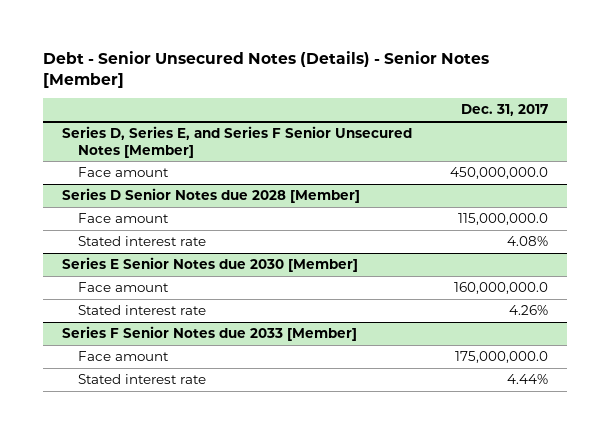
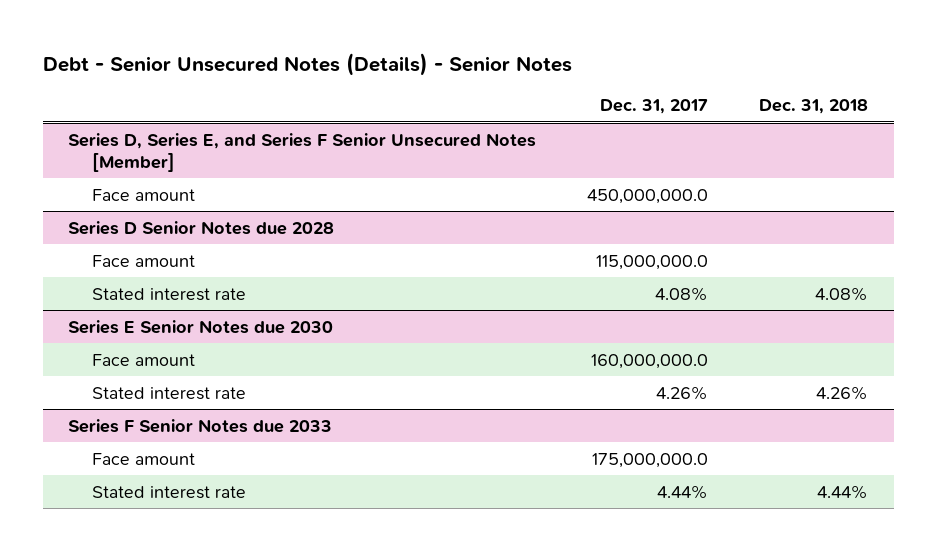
[43,51,490,88] Debt - Senior Unsecured Notes (Details) - Senior Notes [Member] -> [42,52,572,76] Debt - Senior Unsecured Notes (Details) - Senior Notes
none -> [759,99,869,115] Dec. 31, 2018
[62,188,361,204] Series D Senior Notes due 2028 [Member] -> [68,220,335,235] Series D Senior Notes due 2028
[62,257,359,273] Series E Senior Notes due 2030 [Member] -> [68,319,334,334] Series E Senior Notes due 2030
[62,326,358,342] Series F Senior Notes due 2033 [Member] -> [68,418,333,433] Series F Senior Notes due 2033

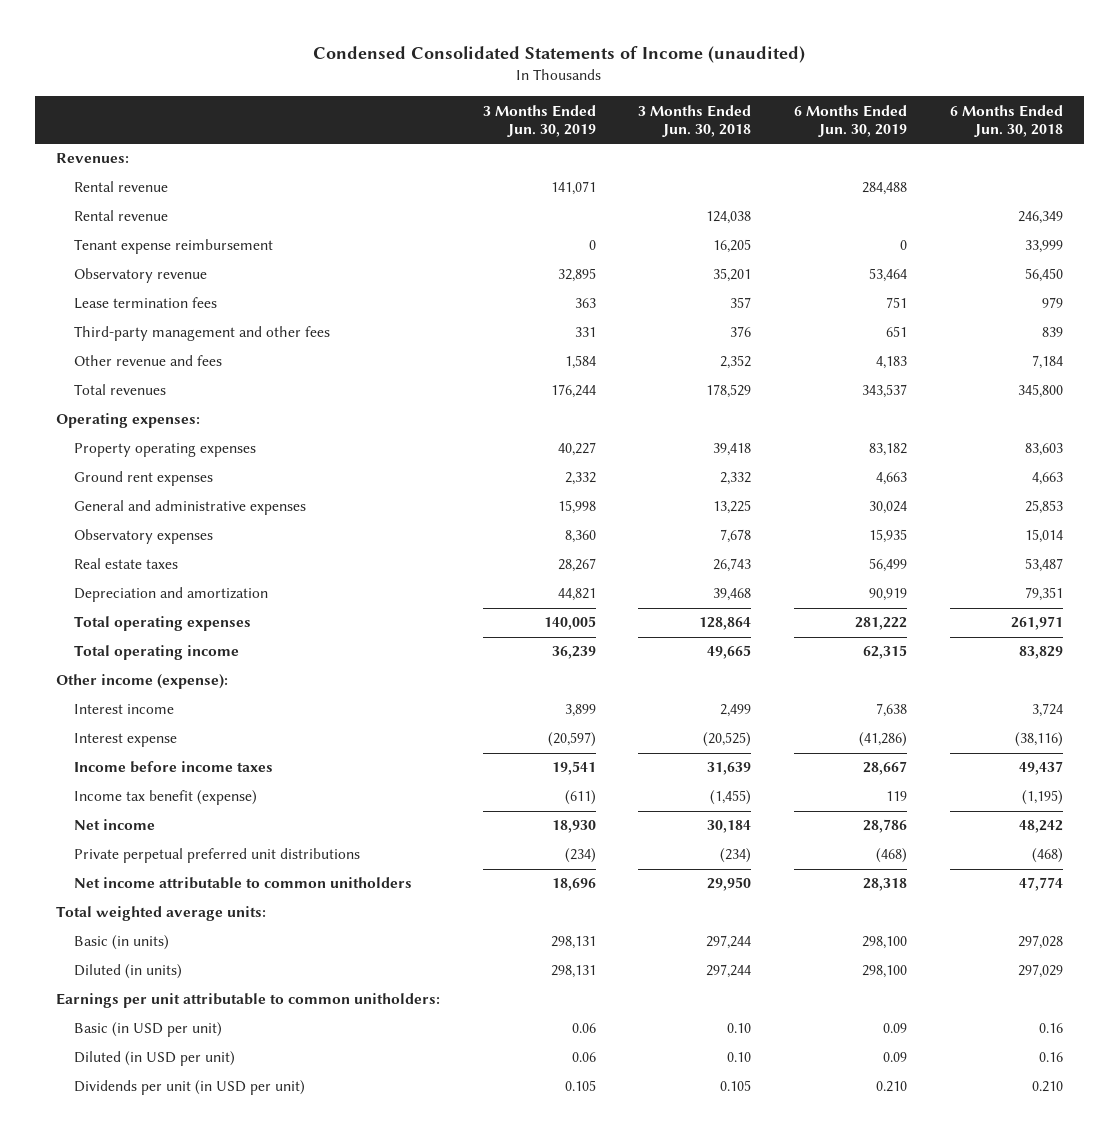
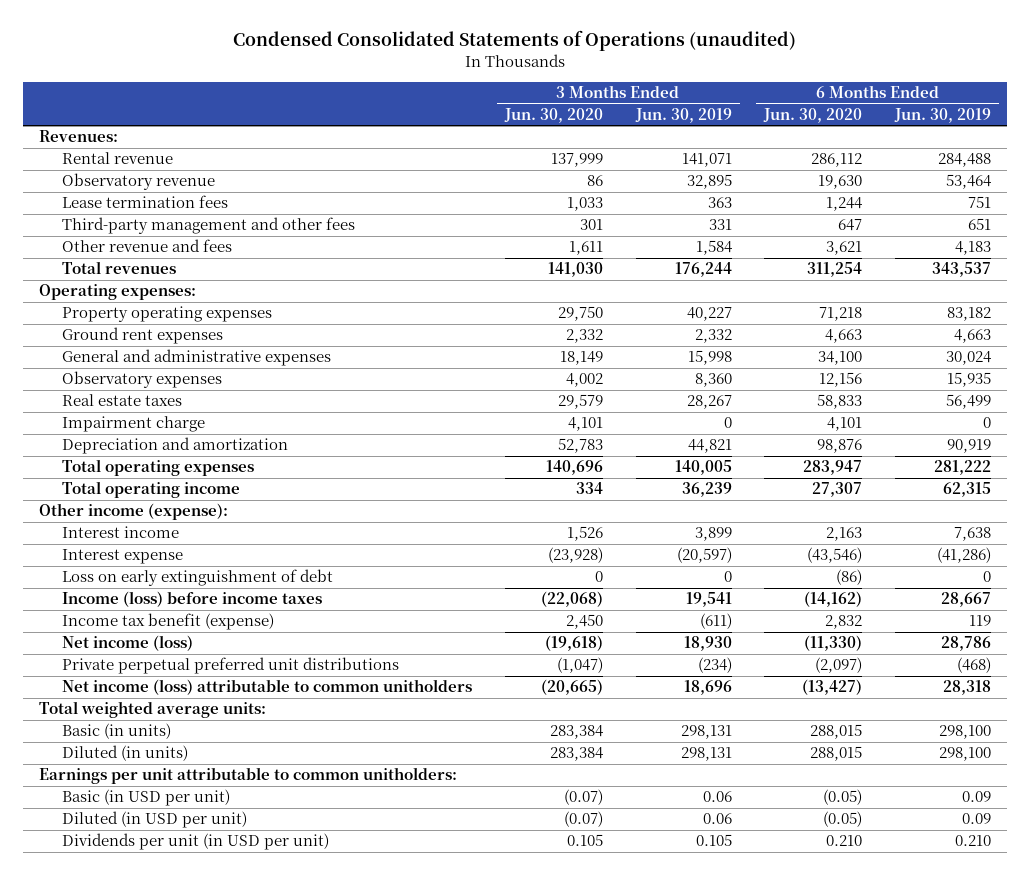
[313,46,806,64] Condensed Consolidated Statements of Income (unaudited) -> [233,30,797,52] Condensed Consolidated Statements of Operations (unaudited)
[638,104,752,137] 3 Months Ended Jun. 30, 2018 -> none
[949,104,1063,137] 6 Months Ended Jun. 30, 2018 -> none
none -> [503,107,603,123] Jun. 30, 2020
none -> [763,107,863,123] Jun. 30, 2020
[74,210,169,222] Rental revenue -> none
[74,239,274,255] Tenant expense reimbursement -> none
none -> [62,416,206,433] Impairment charge
none -> [62,569,334,587] Loss on early extinguishment of debt
[74,761,274,774] Income before income taxes -> [62,591,323,608] Income (loss) before income taxes
[74,819,156,831] Net income -> [62,635,194,652] Net income (loss)
[74,877,413,890] Net income attributable to common unitholders -> [62,679,473,696] Net income (loss) attributable to common unitholders

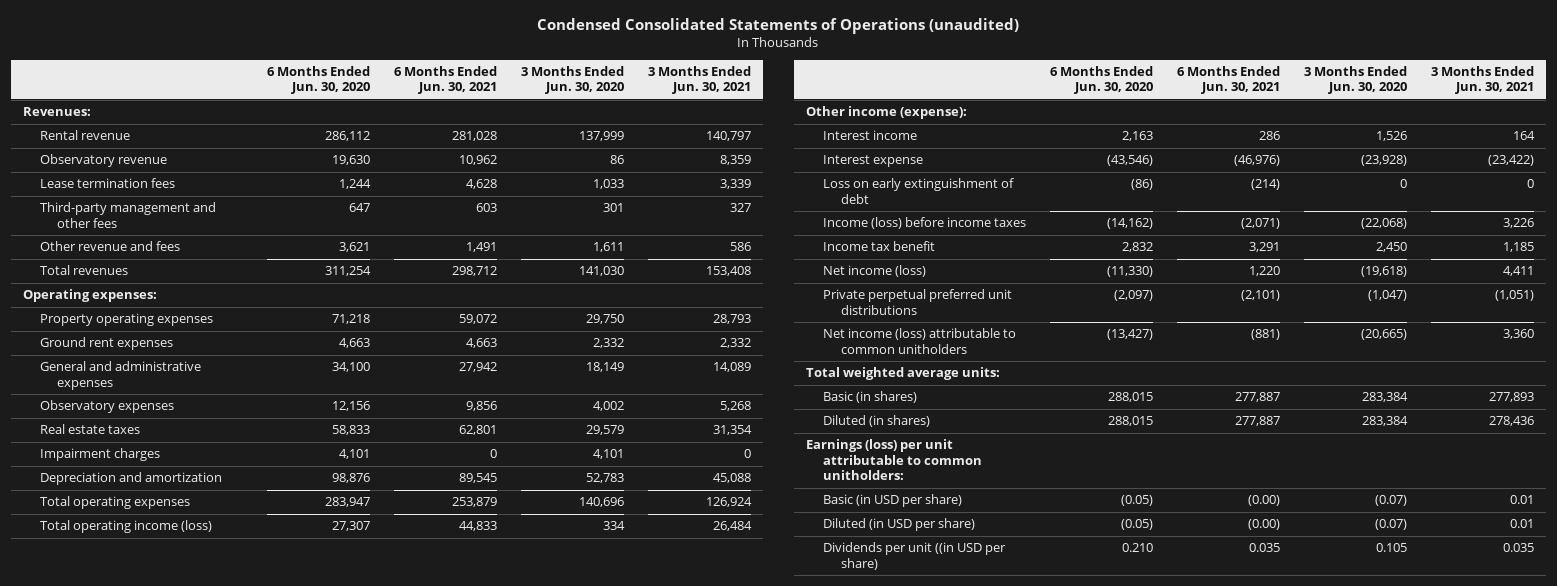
[634,107,732,123] Jun. 30, 2019 -> none
[894,107,992,123] Jun. 30, 2019 -> none
none -> [393,65,497,95] 6 Months Ended Jun. 30, 2021
none -> [647,65,751,95] 3 Months Ended Jun. 30, 2021
[62,416,206,433] Impairment charge -> [39,448,160,462] Impairment charges
[62,481,241,499] Total operating income -> [39,520,212,534] Total operating income (loss)
[62,613,275,631] Income tax benefit (expense) -> [823,241,936,252] Income tax benefit
[62,723,172,740] Basic (in units) -> [823,391,918,404] Basic (in shares)
[62,745,189,762] Diluted (in units) -> [823,415,931,428] Diluted (in shares)
[39,767,458,785] Earnings per unit attributable to common unitholders: -> [806,439,983,481] Earnings (loss) per unit attributable to common unitholders:
[62,789,231,807] Basic (in USD per unit) -> [823,494,963,508] Basic (in USD per share)
[62,811,248,829] Diluted (in USD per unit) -> [823,518,976,532] Diluted (in USD per share)
[62,833,330,851] Dividends per unit (in USD per unit) -> [823,542,1007,570] Dividends per unit ((in USD per share)

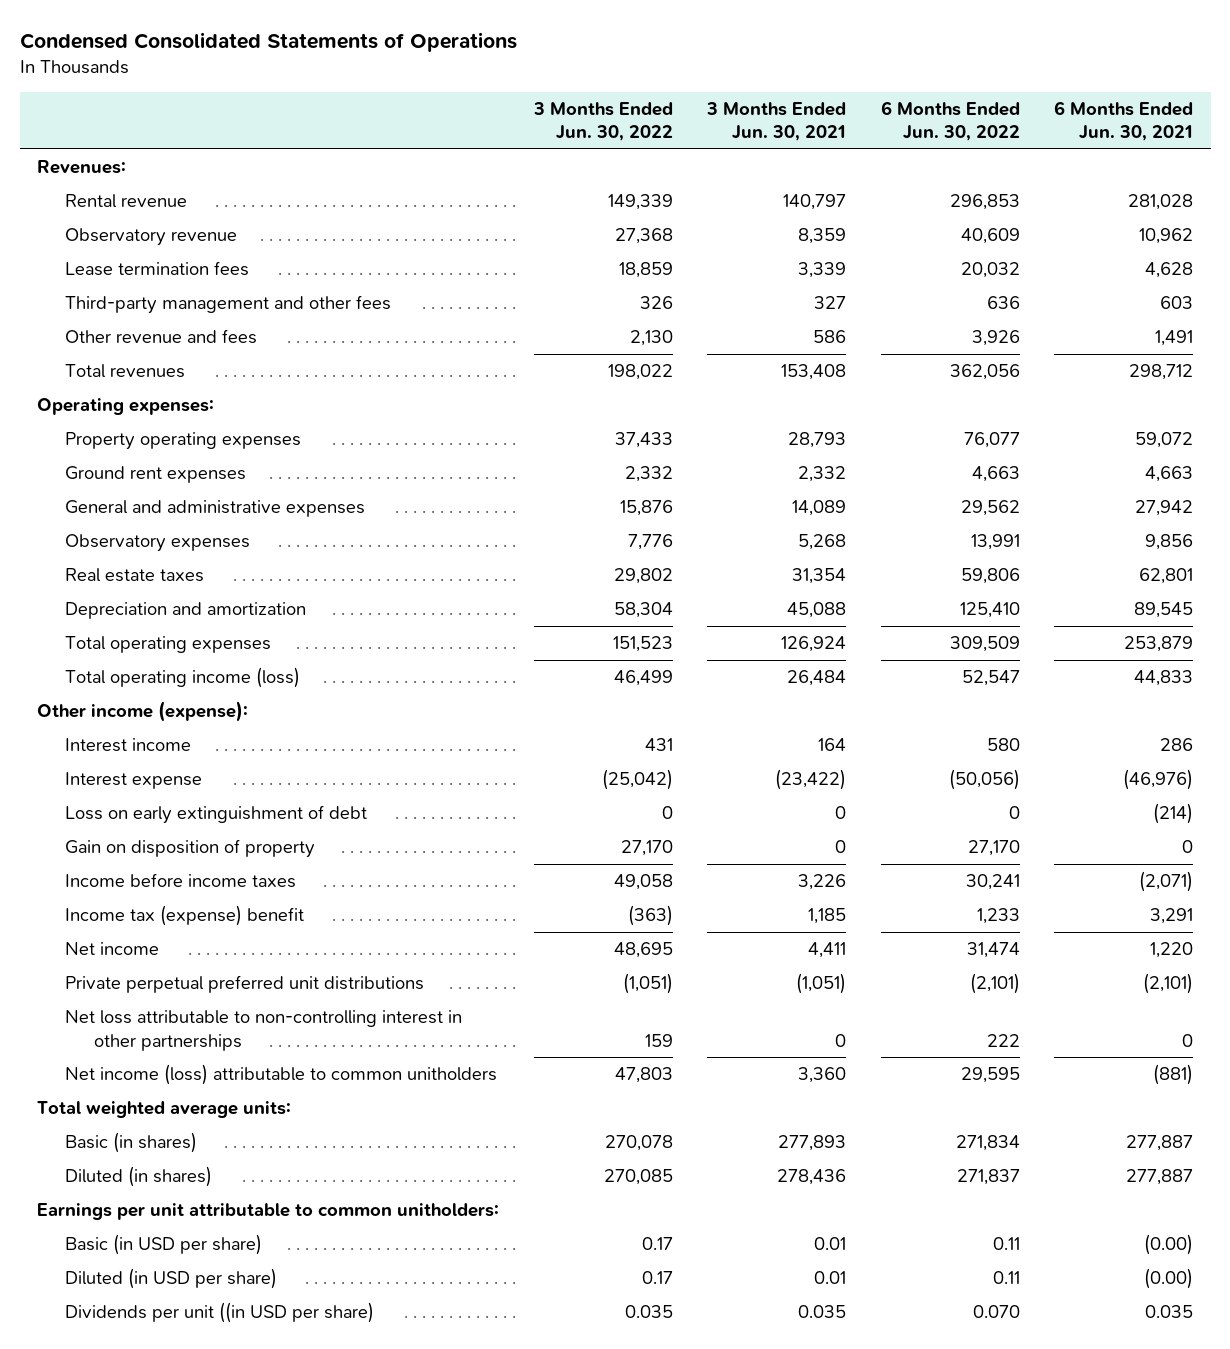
[537,18,1020,35] Condensed Consolidated Statements of Operations (unaudited) -> [19,32,517,53] Condensed Consolidated Statements of Operations
[266,65,370,95] 6 Months Ended Jun. 30, 2020 -> none
[520,65,624,95] 3 Months Ended Jun. 30, 2020 -> none
none -> [532,101,673,142] 3 Months Ended Jun. 30, 2022
none -> [880,100,1020,142] 6 Months Ended Jun. 30, 2022
[39,448,160,462] Impairment charges -> none
none -> [65,839,316,859] Gain on disposition of property
[823,217,1027,230] Income (loss) before income taxes -> [65,873,297,889] Income before income taxes
[823,241,936,252] Income tax benefit -> [65,905,305,927] Income tax (expense) benefit
[823,265,927,278] Net income (loss) -> [65,942,160,956] Net income
none -> [65,1010,463,1051] Net loss attributable to non-controlling interest in other partnerships
[806,439,983,481] Earnings (loss) per unit attributable to common unitholders: -> [37,1203,500,1221] Earnings per unit attributable to common unitholders:

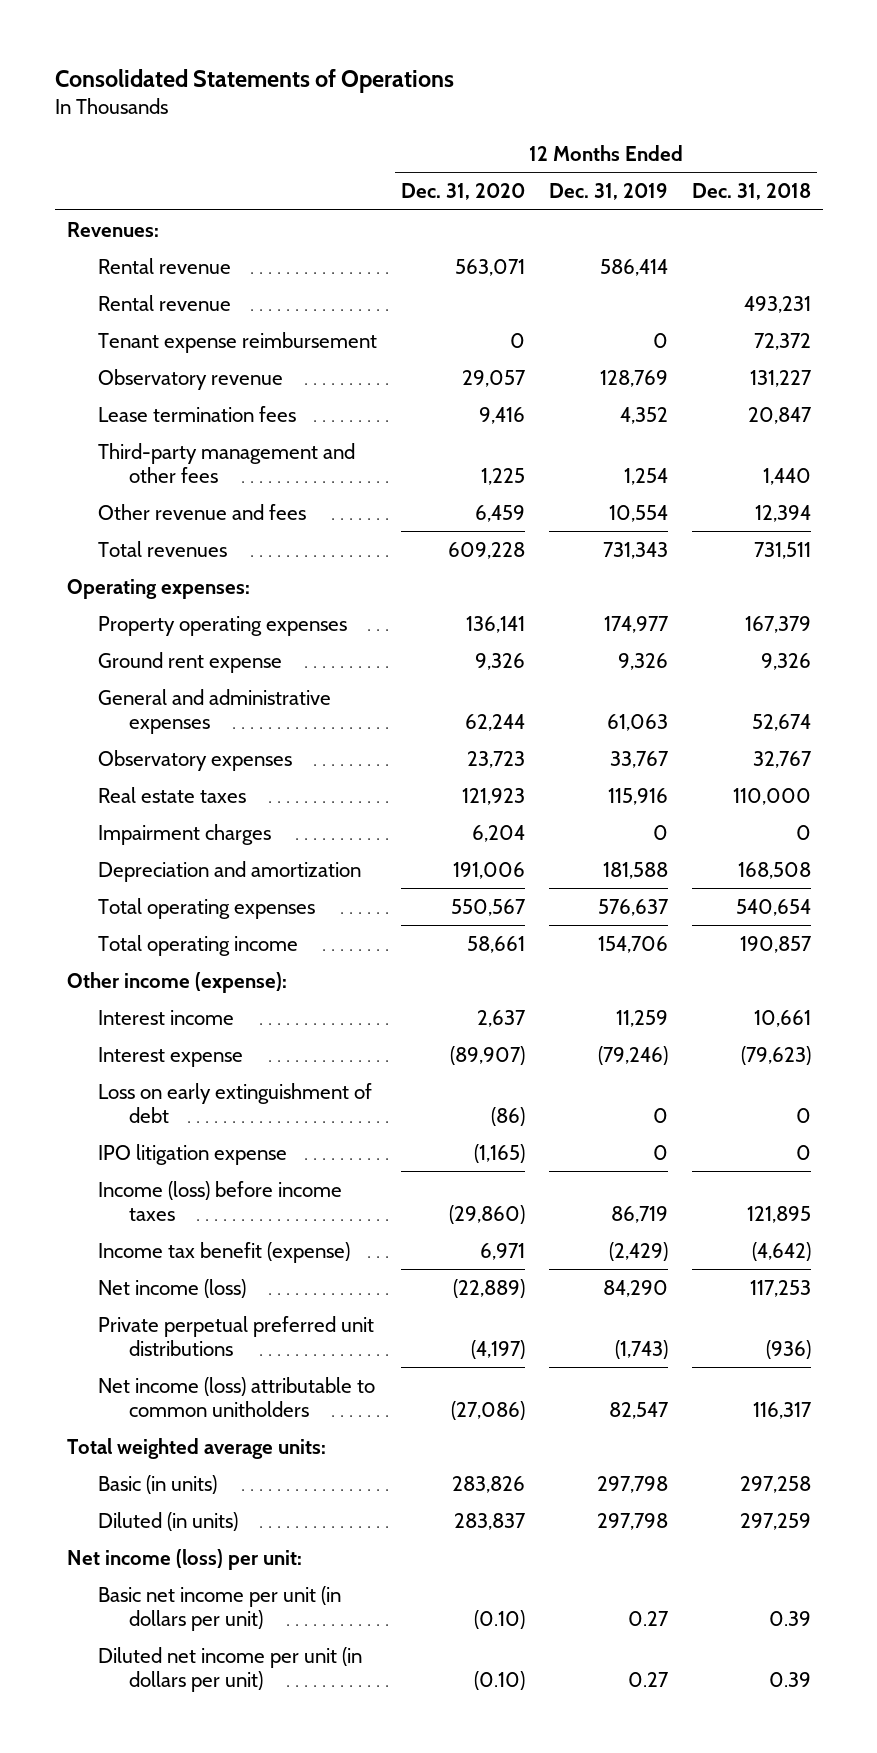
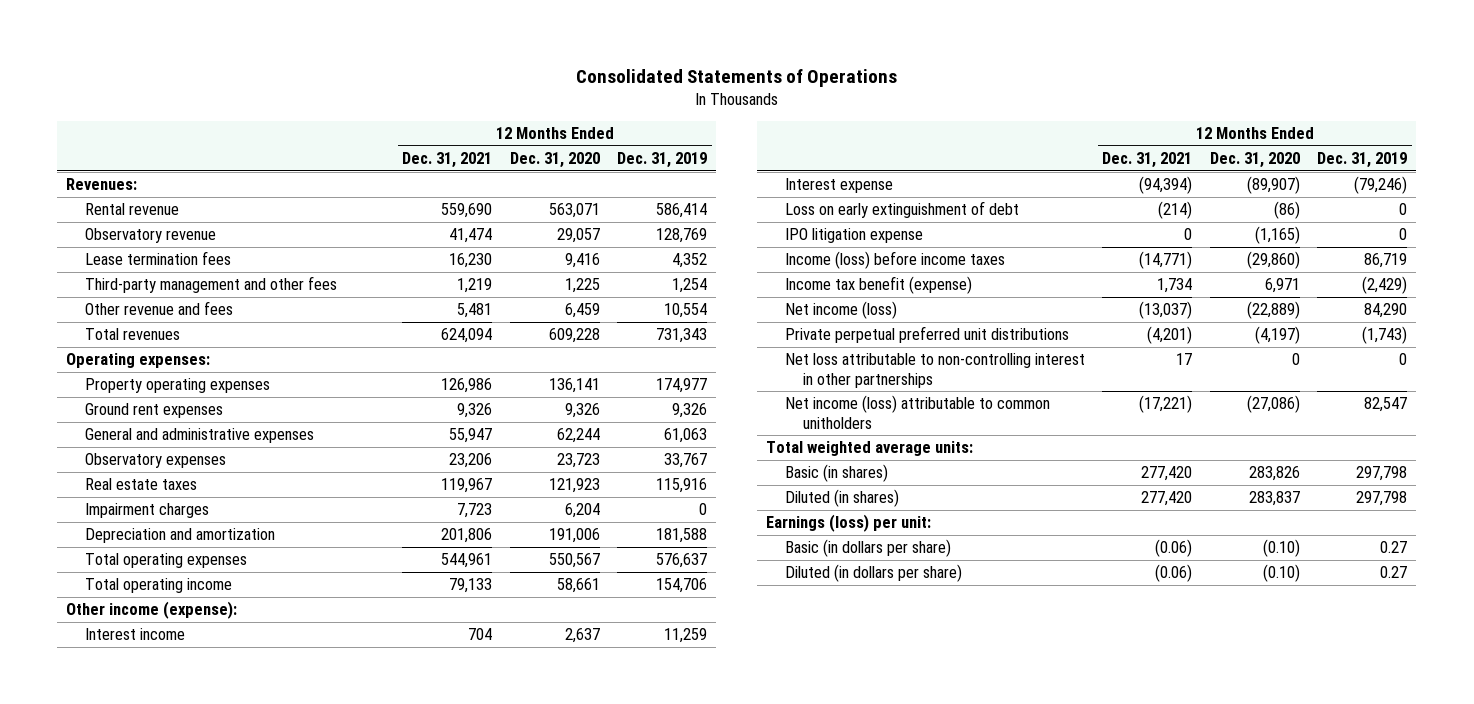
[691,183,811,201] Dec. 31, 2018 -> none
none -> [402,152,493,169] Dec. 31, 2021
[97,294,231,311] Rental revenue -> none
[97,331,377,353] Tenant expense reimbursement -> none
[97,651,282,673] Ground rent expense -> [84,403,223,419] Ground rent expenses
none -> [784,353,1085,388] Net loss attributable to non-controlling interest in other partnerships
[97,1474,217,1494] Basic (in units) -> [784,464,888,483] Basic (in shares)
[97,1511,238,1531] Diluted (in units) -> [784,489,899,508] Diluted (in shares)
[66,1548,302,1570] Net income (loss) per unit: -> [766,514,932,533] Earnings (loss) per unit:
[97,1585,341,1631] Basic net income per unit (in dollars per unit) -> [784,539,951,558] Basic (in dollars per share)
[97,1646,362,1692] Diluted net income per unit (in dollars per unit) -> [784,564,962,583] Diluted (in dollars per share)

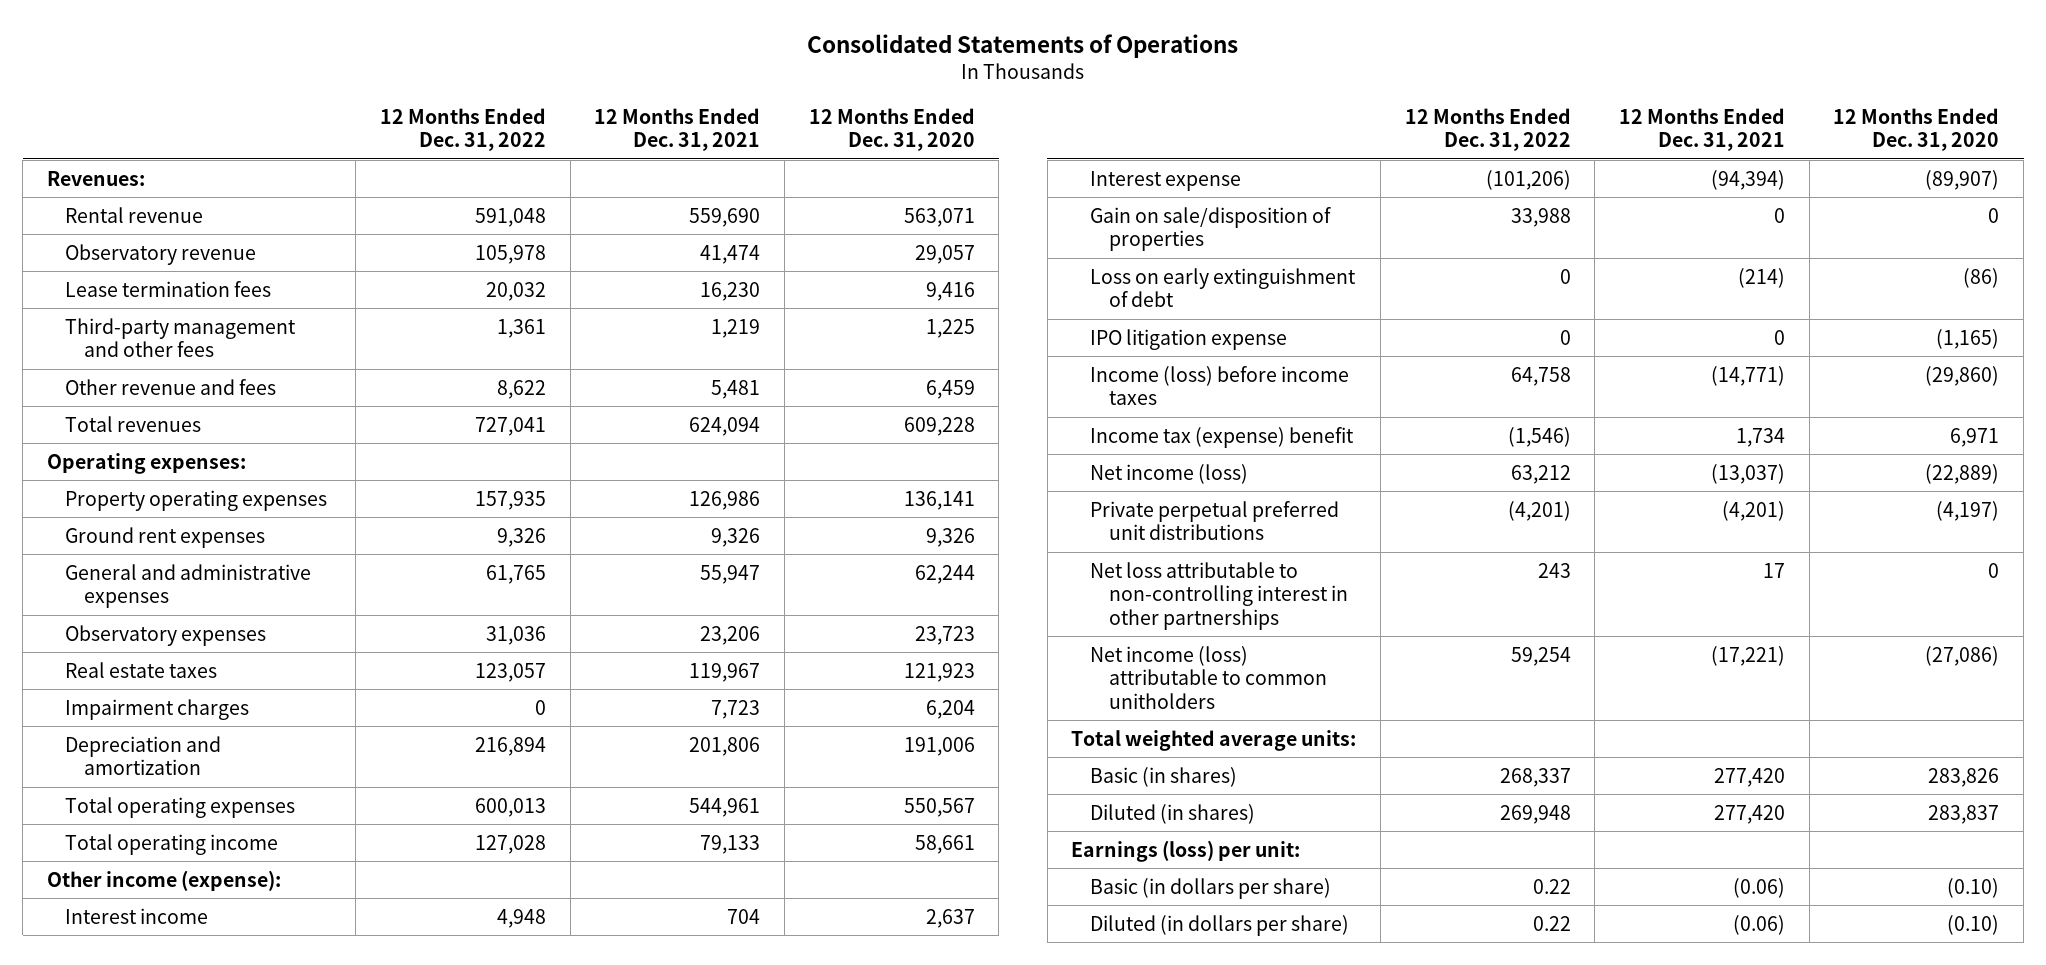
[617,152,708,169] Dec. 31, 2019 -> none
none -> [379,107,546,152] 12 Months Ended Dec. 31, 2022
none -> [1090,206,1332,252] Gain on sale/disposition of properties
[784,276,972,295] Income tax benefit (expense) -> [1090,426,1355,448] Income tax (expense) benefit

